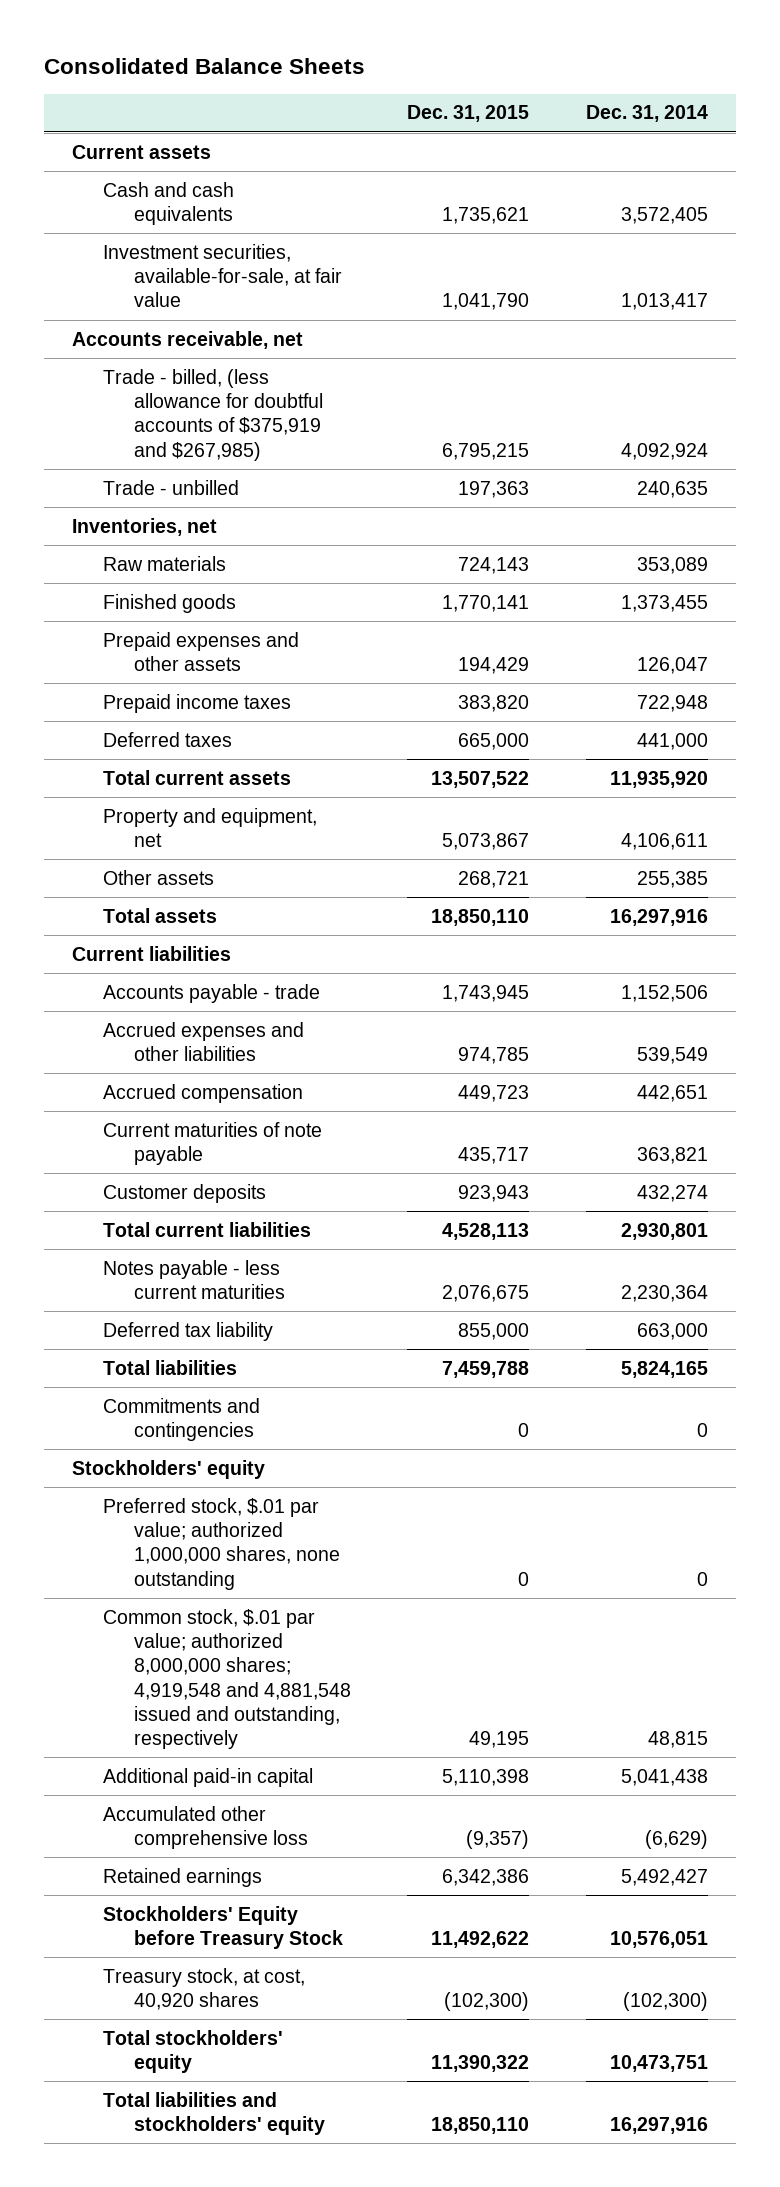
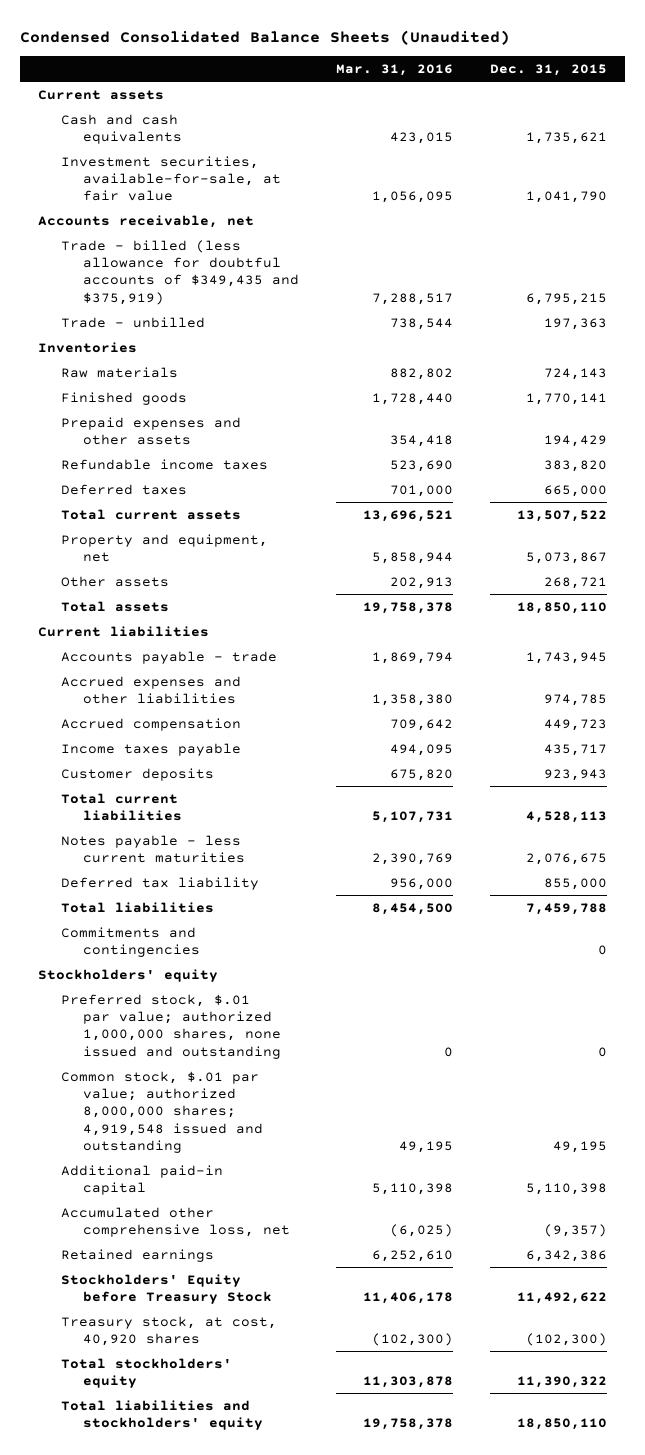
[43,58,365,75] Consolidated Balance Sheets -> [20,30,511,46] Condensed Consolidated Balance Sheets (Unaudited)
[585,105,708,123] Dec. 31, 2014 -> none
none -> [336,64,454,77] Mar. 31, 2016
[102,368,323,461] Trade - billed, (less allowance for doubtful accounts of $375,919 and $267,985) -> [60,239,300,305] Trade - billed (less allowance for doubtful accounts of $349,435 and $375,919)
[71,517,217,536] Inventories, net -> [38,341,138,353] Inventories
[102,693,291,713] Prepaid income taxes -> [60,458,268,470] Refundable income taxes
[102,1121,322,1166] Current maturities of note payable -> [60,742,241,756] Income taxes payable
[102,1497,340,1590] Preferred stock, $.01 par value; authorized 1,000,000 shares, none outstanding -> [60,993,282,1059] Preferred stock, $.01 par value; authorized 1,000,000 shares, none issued and outstanding
[102,1608,351,1750] Common stock, $.01 par value; authorized 8,000,000 shares; 4,919,548 and 4,881,548 issued and outstanding, respectively -> [60,1070,264,1153] Common stock, $.01 par value; authorized 8,000,000 shares; 4,919,548 issued and outstanding
[102,1805,308,1850] Accumulated other comprehensive loss -> [60,1206,291,1237] Accumulated other comprehensive loss, net

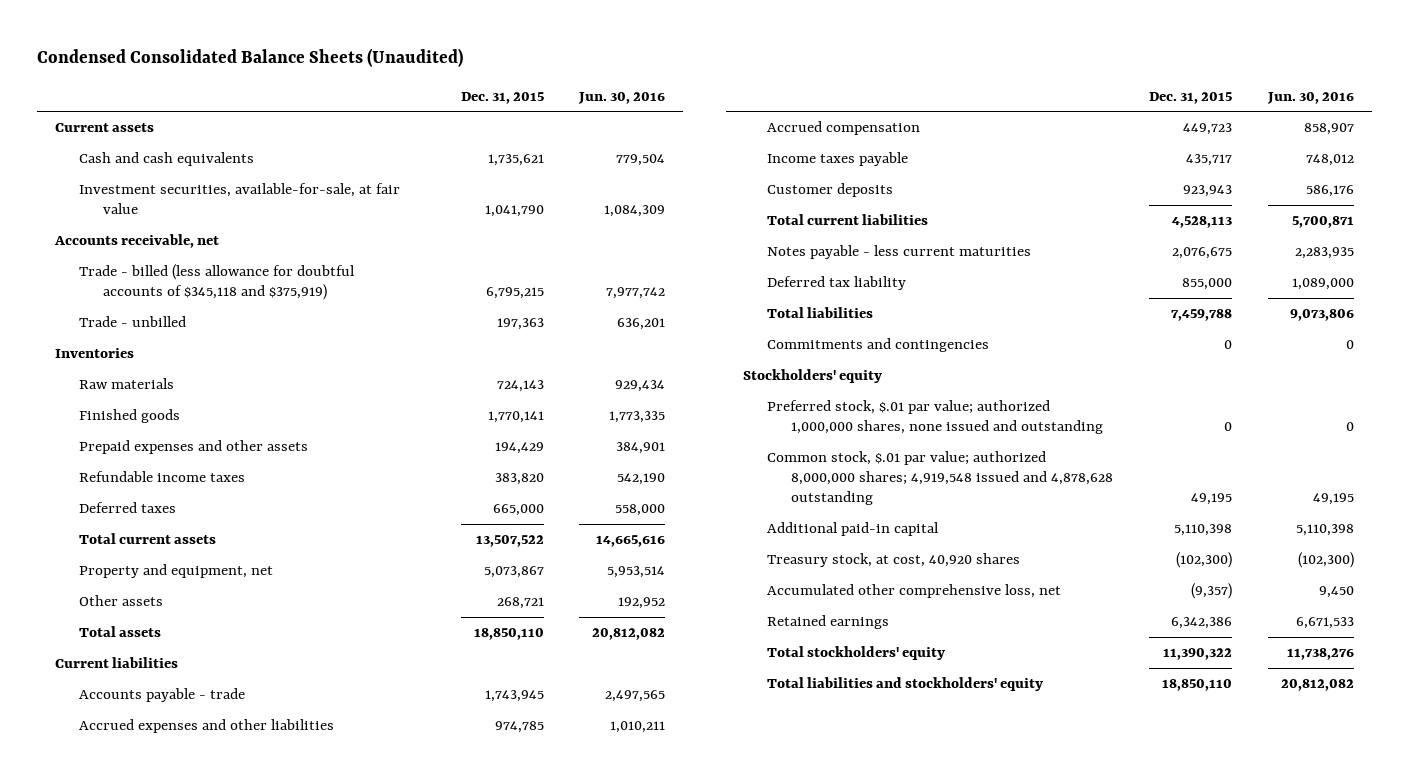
[336,64,454,77] Mar. 31, 2016 -> none
none -> [578,91,666,104] Jun. 30, 2016
[60,239,300,305] Trade - billed (less allowance for doubtful accounts of $349,435 and $375,919) -> [78,264,355,301] Trade - billed (less allowance for doubtful accounts of $345,118 and $375,919)
[60,1070,264,1153] Common stock, $.01 par value; authorized 8,000,000 shares; 4,919,548 issued and outstanding -> [767,451,1114,505] Common stock, $.01 par value; authorized 8,000,000 shares; 4,919,548 issued and 4,878,628 outstanding
[60,1315,277,1346] Treasury stock, at cost, 40,920 shares -> [767,553,1021,568] Treasury stock, at cost, 40,920 shares
[60,1273,273,1304] Stockholders' Equity before Treasury Stock -> none

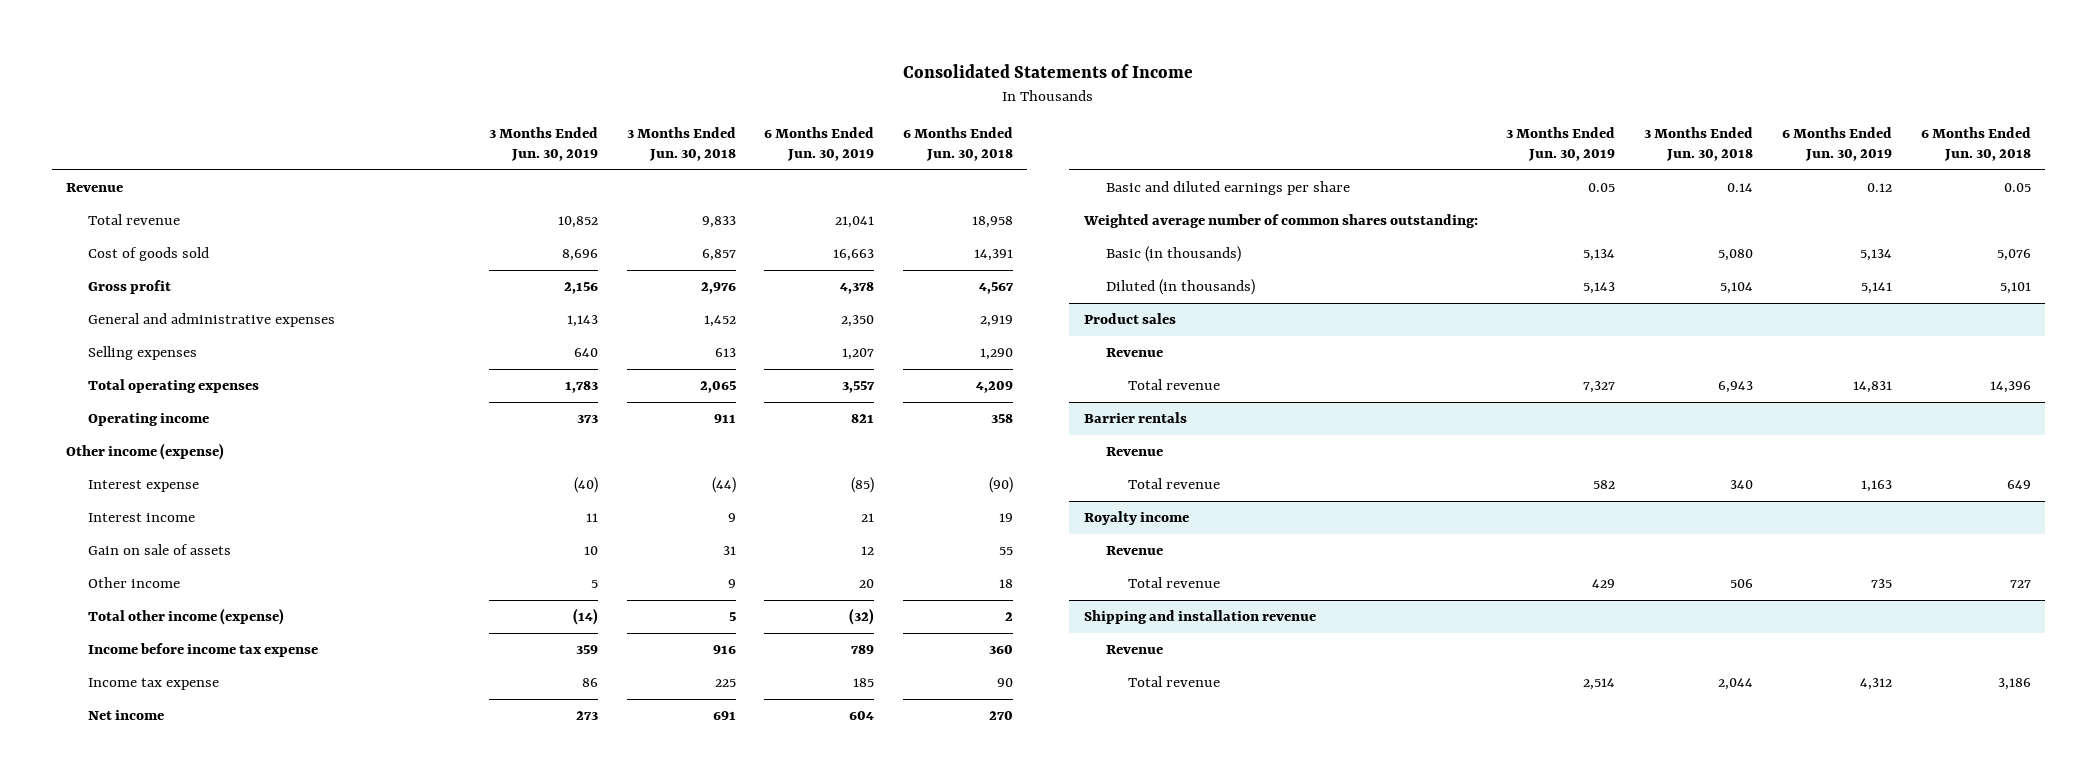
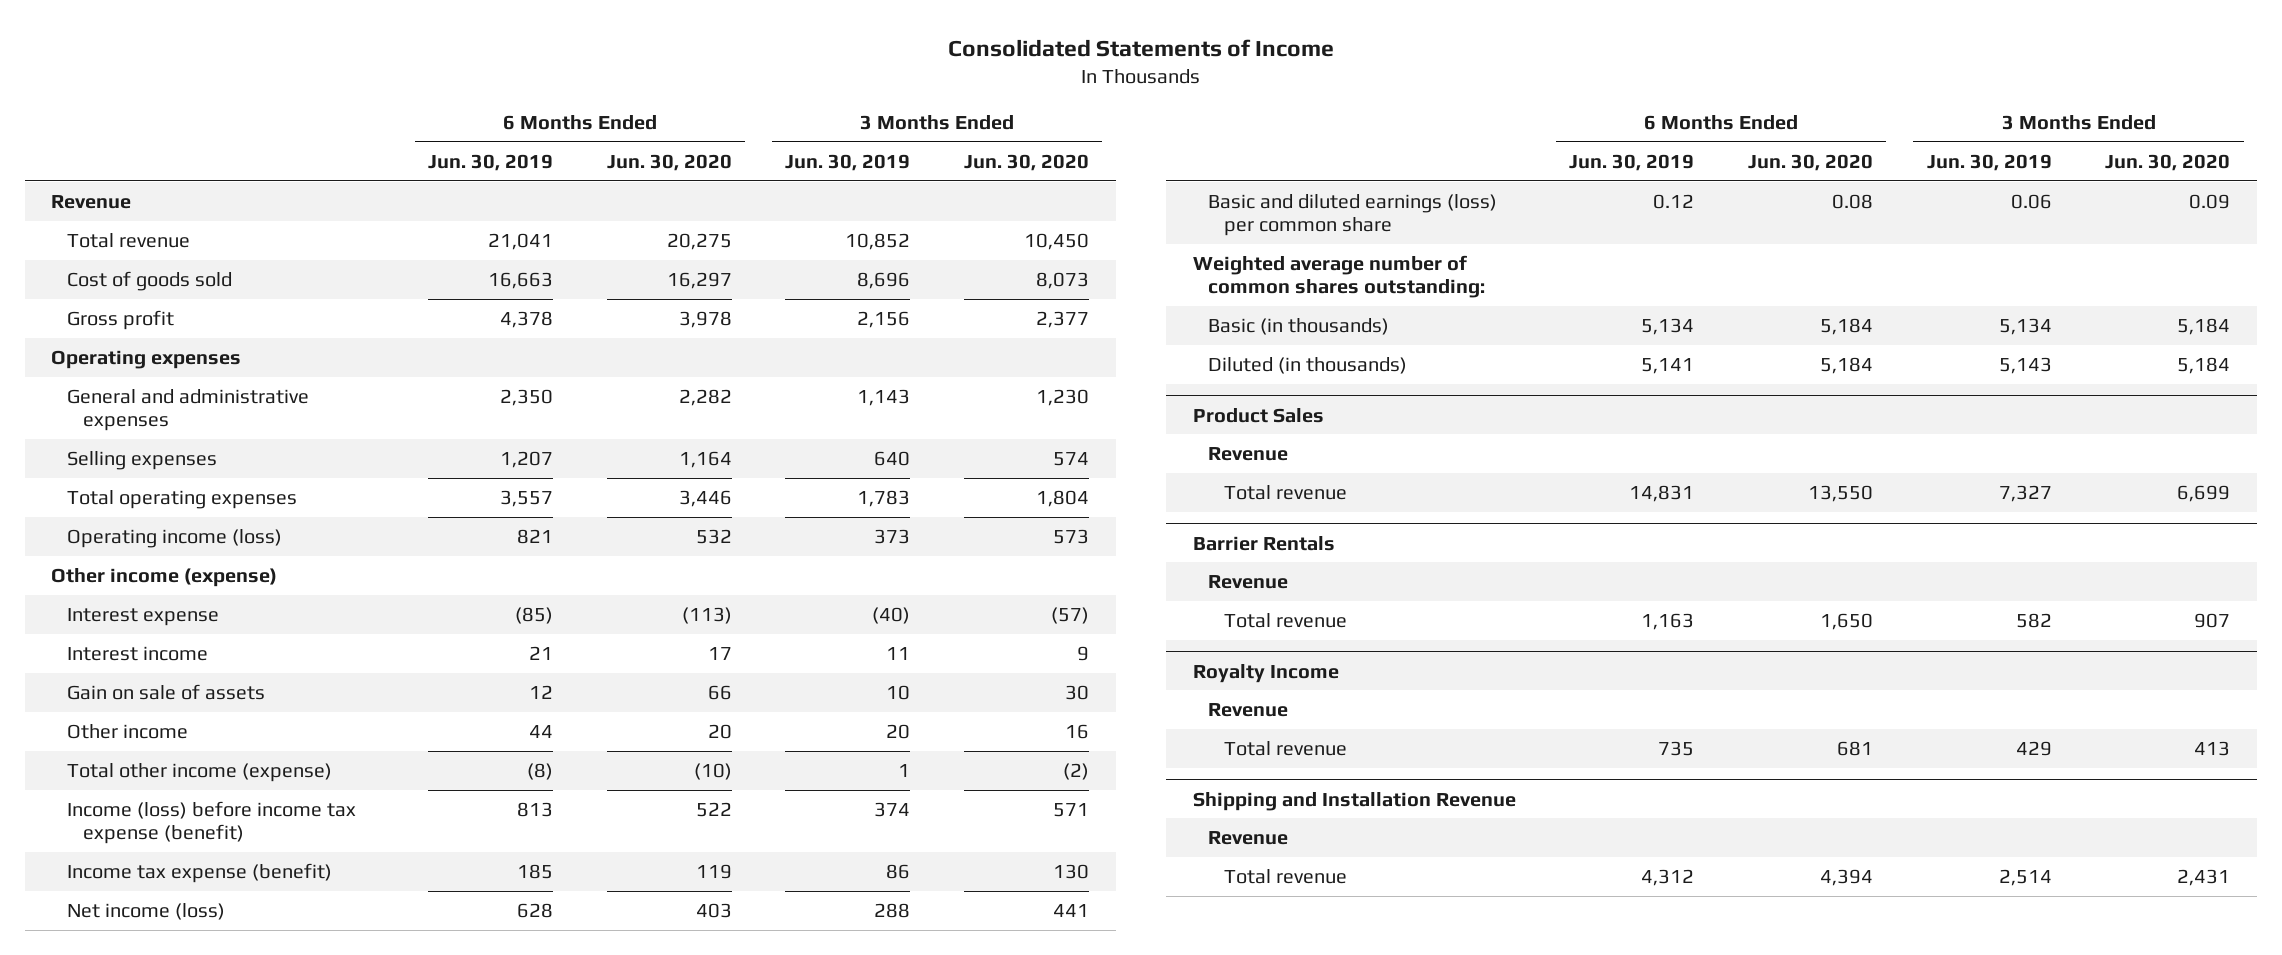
[626,127,736,162] 3 Months Ended Jun. 30, 2018 -> none
[903,127,1014,162] 6 Months Ended Jun. 30, 2018 -> none
none -> [606,153,732,171] Jun. 30, 2020
none -> [963,153,1089,171] Jun. 30, 2020
none -> [51,349,242,369] Operating expenses
[88,413,210,427] Operating income -> [66,528,282,548] Operating income (loss)
[590,580,598,589] 5 -> [886,723,911,739] 20
[859,579,875,589] 20 -> [529,724,554,738] 44
[572,608,598,626] (14) -> [898,763,911,777] 1
[849,608,875,626] (32) -> [527,762,554,780] (8)
[88,643,319,658] Income before income tax expense -> [66,800,356,845] Income (loss) before income tax expense (benefit)
[575,645,598,655] 359 -> [874,801,911,817] 374
[851,645,875,655] 789 -> [517,801,554,817] 813
[88,678,220,691] Income tax expense -> [66,862,332,883] Income tax expense (benefit)
[88,710,165,721] Net income -> [66,902,225,920] Net income (loss)
[575,711,598,721] 273 -> [874,902,911,918] 288
[849,711,875,721] 604 -> [517,902,554,918] 628
[1105,181,1350,196] Basic and diluted earnings per share -> [1208,193,1498,237] Basic and diluted earnings (loss) per common share
[1588,183,1616,193] 0.05 -> [2010,193,2052,209] 0.06
[1083,313,1176,325] Product sales -> [1192,407,1324,423] Product Sales
[1083,412,1187,424] Barrier rentals -> [1192,535,1335,551] Barrier Rentals
[1083,511,1189,526] Royalty income -> [1192,663,1339,683] Royalty Income
[1083,610,1316,625] Shipping and installation revenue -> [1192,791,1516,811] Shipping and Installation Revenue

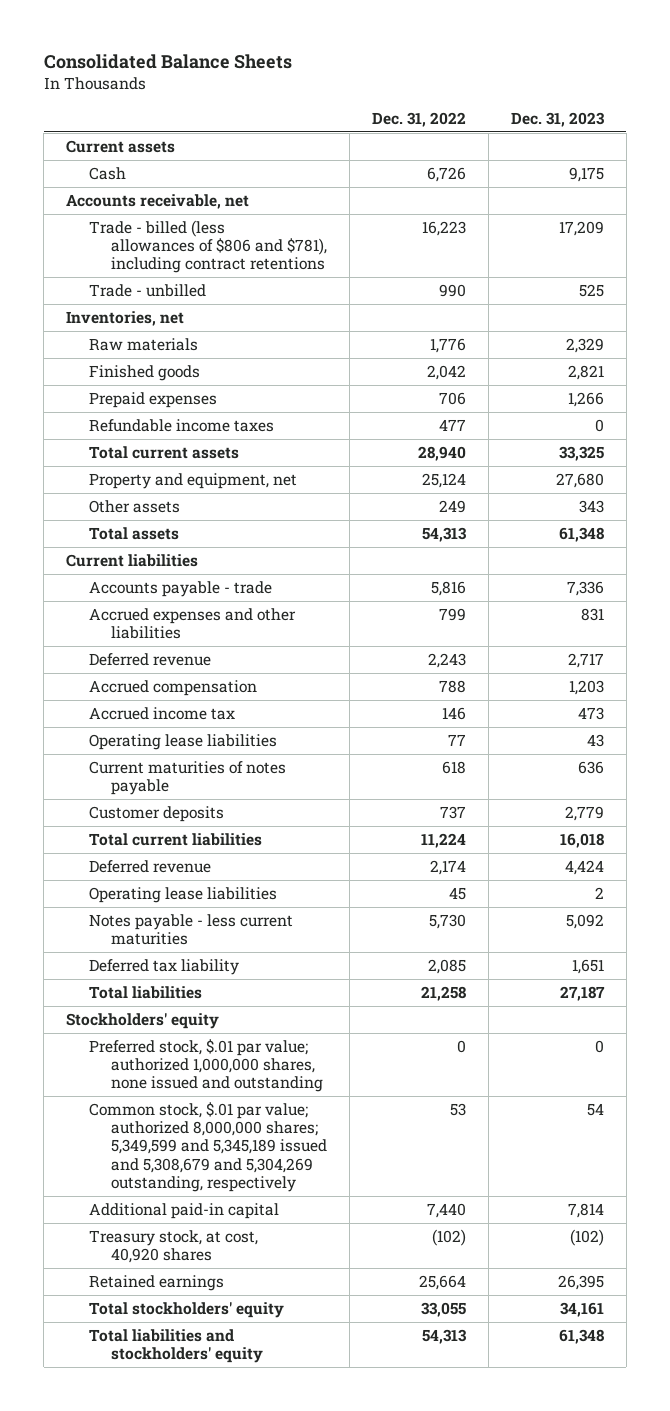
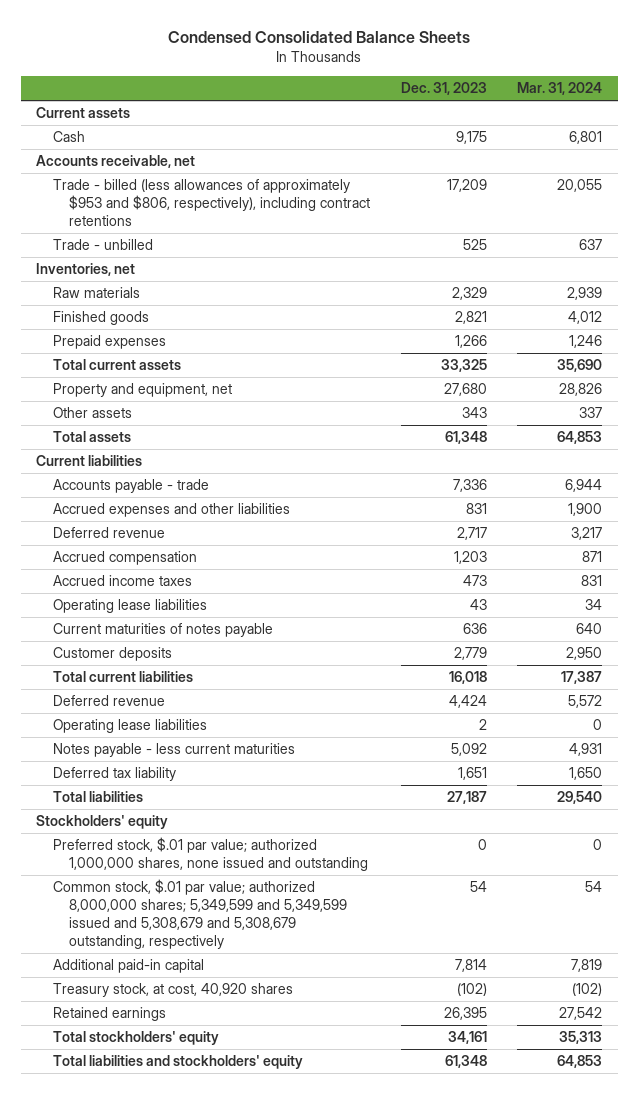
[43,54,292,70] Consolidated Balance Sheets -> [168,30,471,43] Condensed Consolidated Balance Sheets
[371,111,466,127] Dec. 31, 2022 -> none
none -> [517,82,603,96] Mar. 31, 2024
[88,220,328,274] Trade - billed (less allowances of $806 and $781), including contract retentions -> [52,179,371,227] Trade - billed (less allowances of approximately $953 and $806, respectively), including contract retentions
[88,419,274,433] Refundable income taxes -> none
[88,707,235,721] Accrued income tax -> [52,575,192,587] Accrued income taxes
[88,1102,328,1192] Common stock, $.01 par value; authorized 8,000,000 shares; 5,349,599 and 5,345,189 issued and 5,308,679 and 5,304,269 outstanding, respectively -> [52,879,348,949] Common stock, $.01 par value; authorized 8,000,000 shares; 5,349,599 and 5,349,599 issued and 5,308,679 and 5,308,679 outstanding, respectively

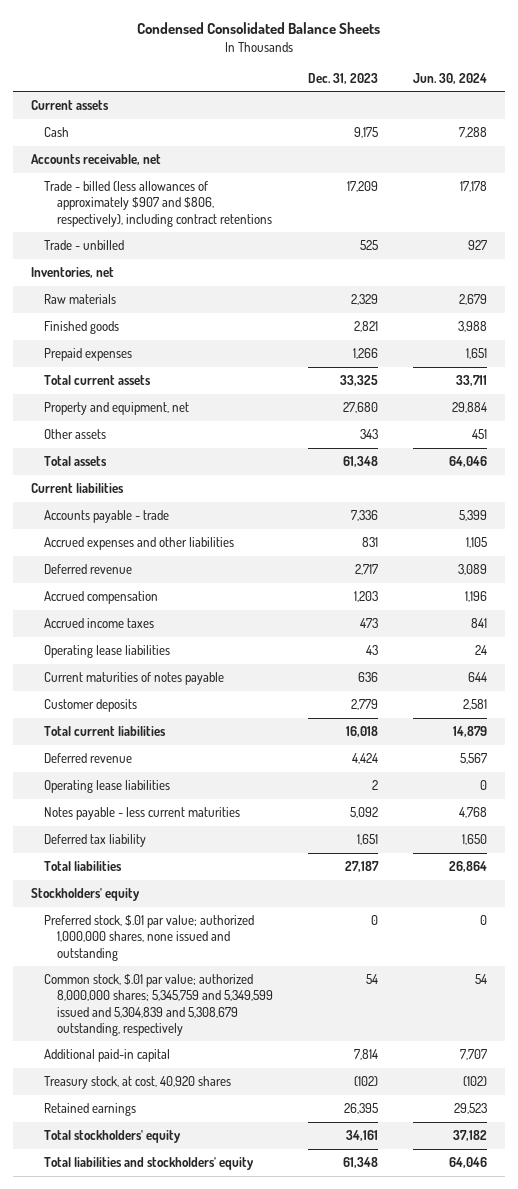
[517,82,603,96] Mar. 31, 2024 -> none
none -> [413,72,488,84] Jun. 30, 2024
[52,179,371,227] Trade - billed (less allowances of approximately $953 and $806, respectively), including contract retentions -> [43,181,272,227] Trade - billed (less allowances of approximately $907 and $806, respectively), including contract retentions
[52,879,348,949] Common stock, $.01 par value; authorized 8,000,000 shares; 5,349,599 and 5,349,599 issued and 5,308,679 and 5,308,679 outstanding, respectively -> [43,974,273,1036] Common stock, $.01 par value; authorized 8,000,000 shares; 5,345,759 and 5,349,599 issued and 5,304,839 and 5,308,679 outstanding, respectively

